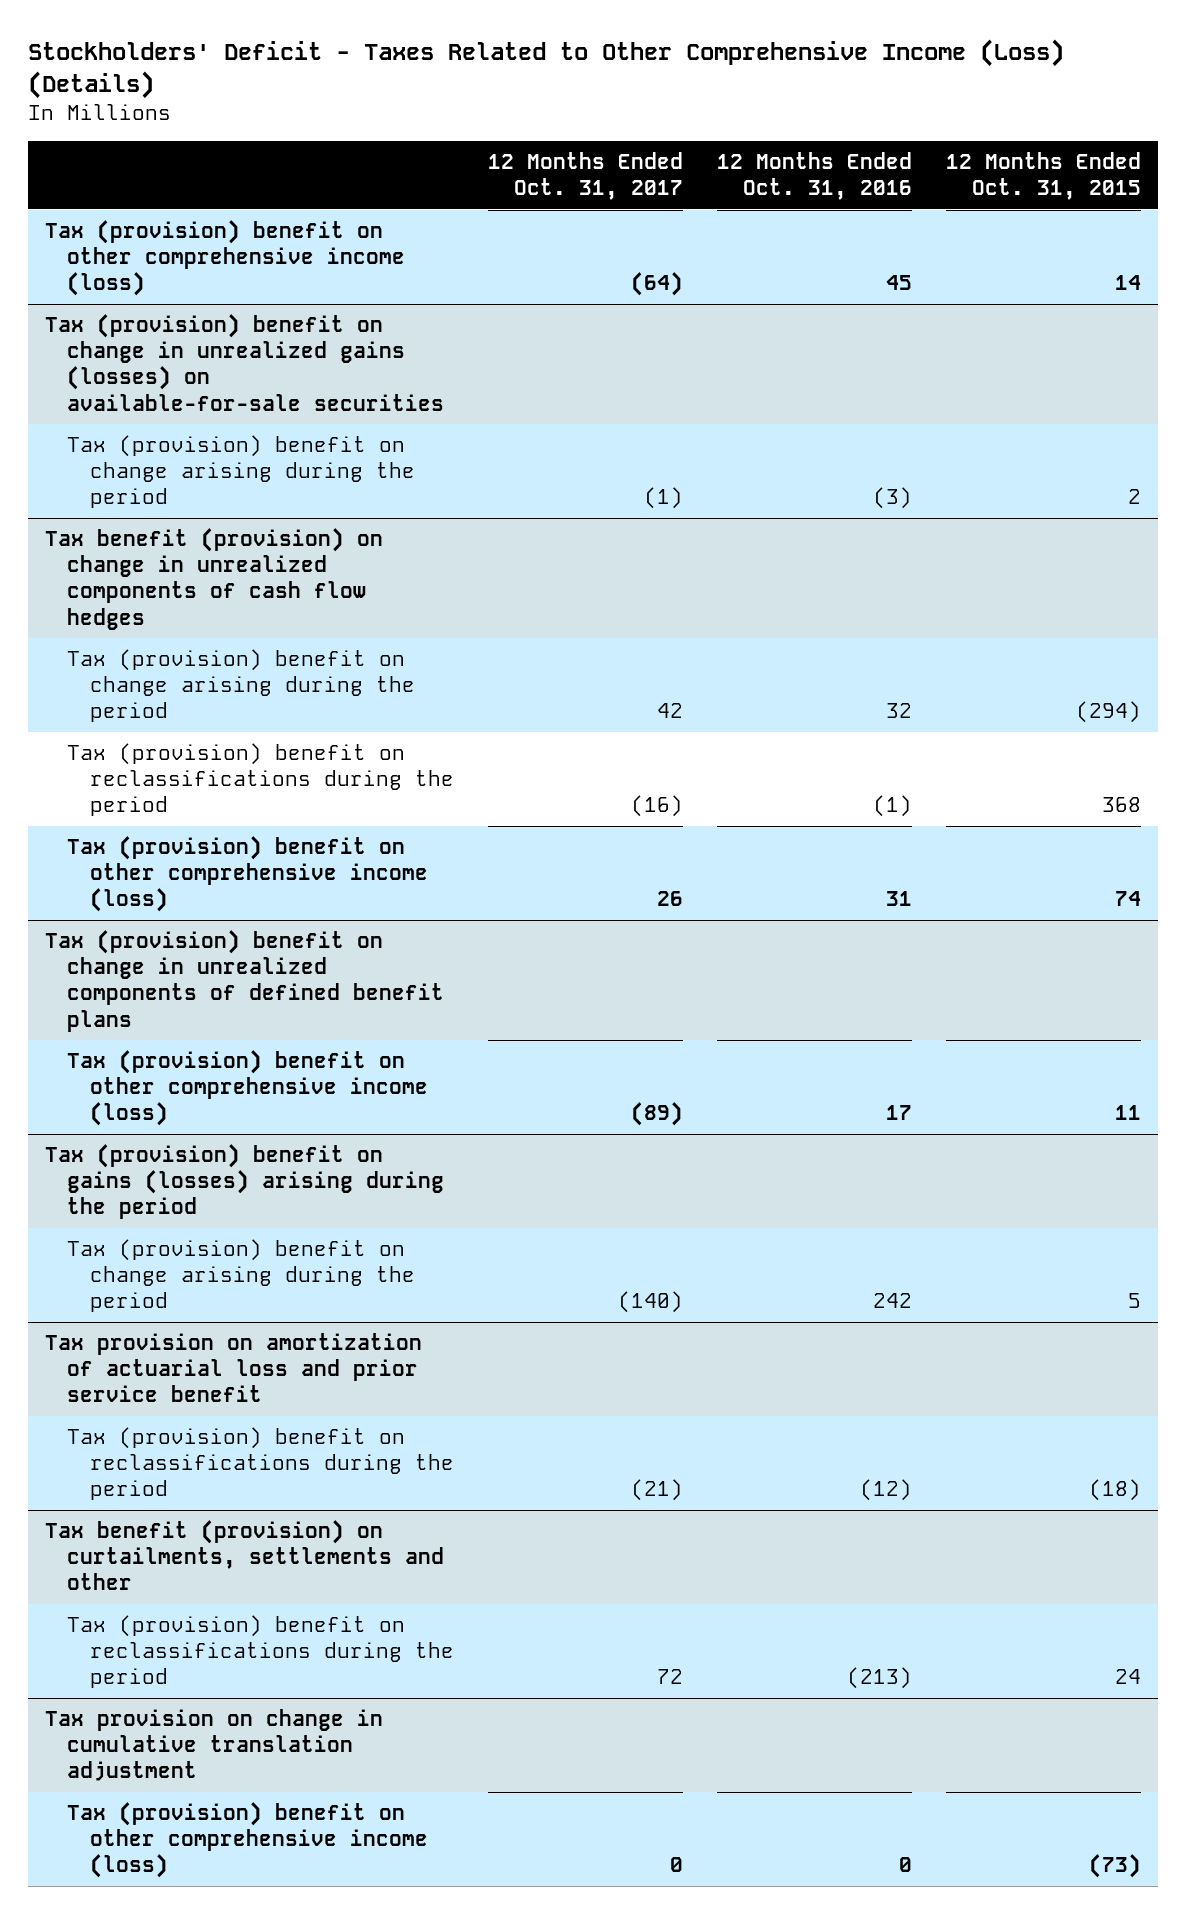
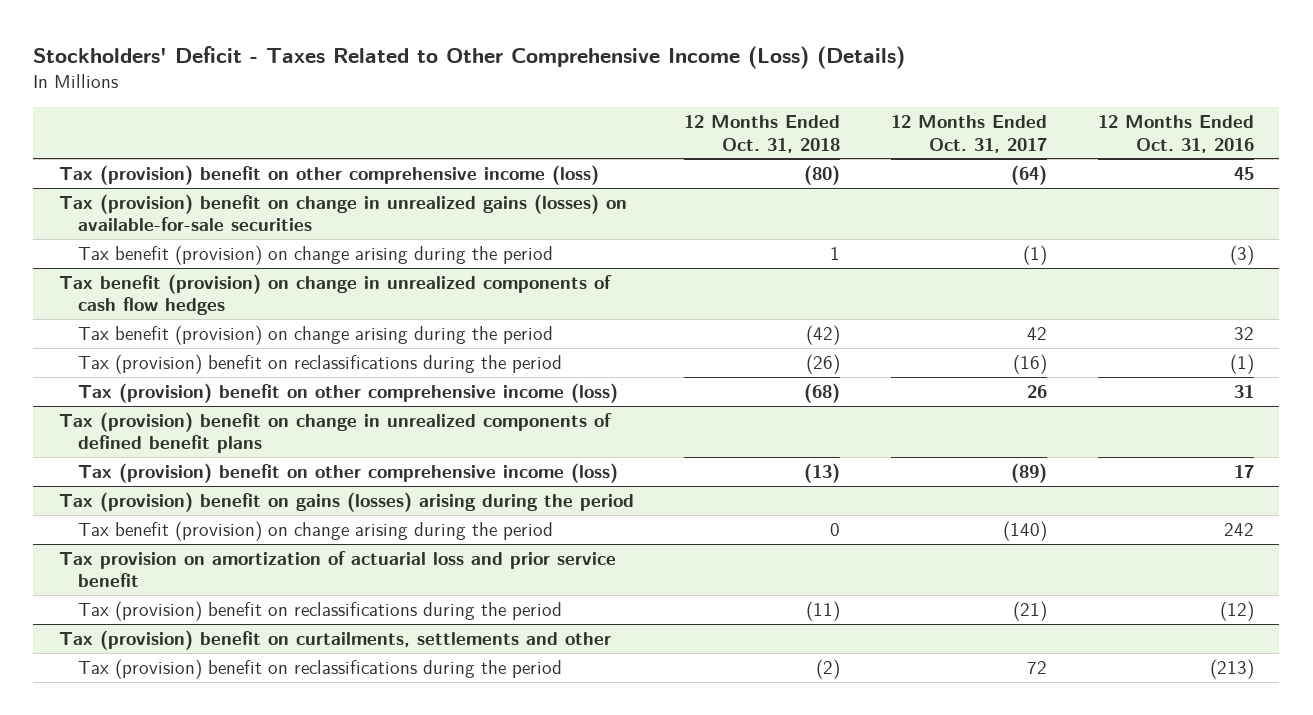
[945,152,1141,201] 12 Months Ended Oct. 31, 2015 -> none
none -> [684,115,841,153] 12 Months Ended Oct. 31, 2018
[67,434,415,509] Tax (provision) benefit on change arising during the period -> [78,244,554,265] Tax benefit (provision) on change arising during the period
[67,648,415,723] Tax (provision) benefit on change arising during the period -> [78,324,554,345] Tax benefit (provision) on change arising during the period
[67,1238,415,1313] Tax (provision) benefit on change arising during the period -> [78,520,554,541] Tax benefit (provision) on change arising during the period
[44,1519,445,1591] Tax benefit (provision) on curtailments, settlements and other -> [58,629,611,650] Tax (provision) benefit on curtailments, settlements and other
[44,1708,383,1782] Tax provision on change in cumulative translation adjustment -> none
[67,1801,428,1879] Tax (provision) benefit on other comprehensive income (loss) -> none

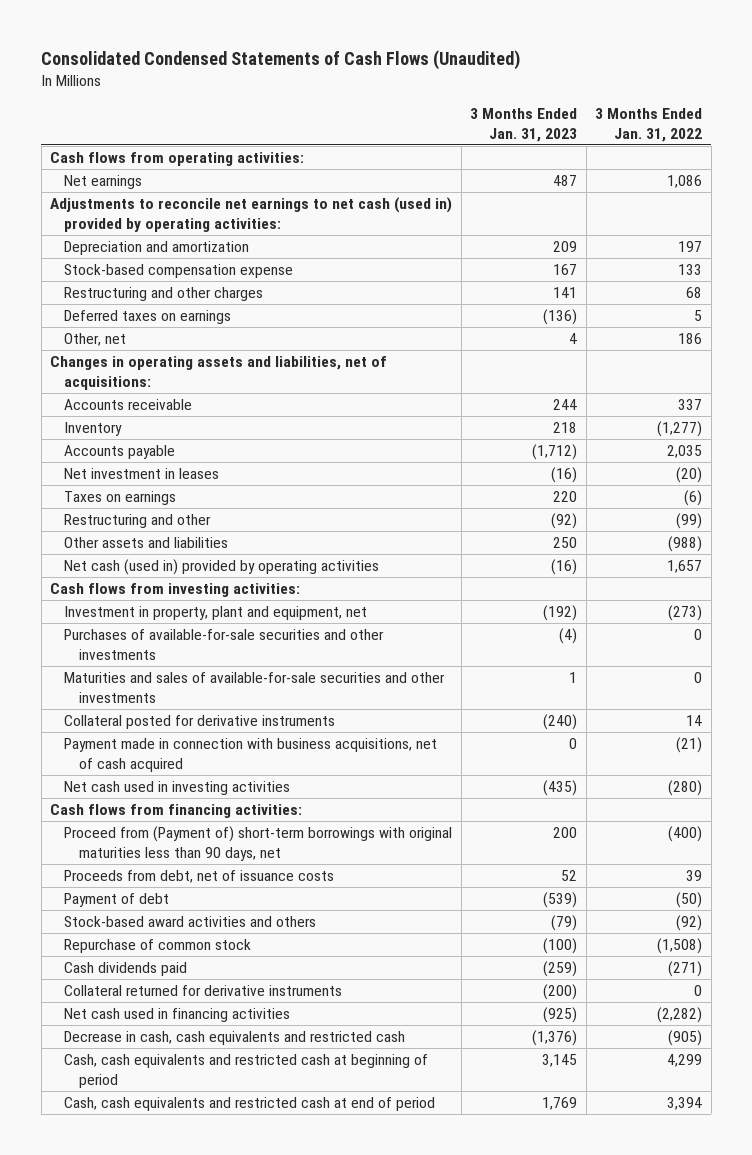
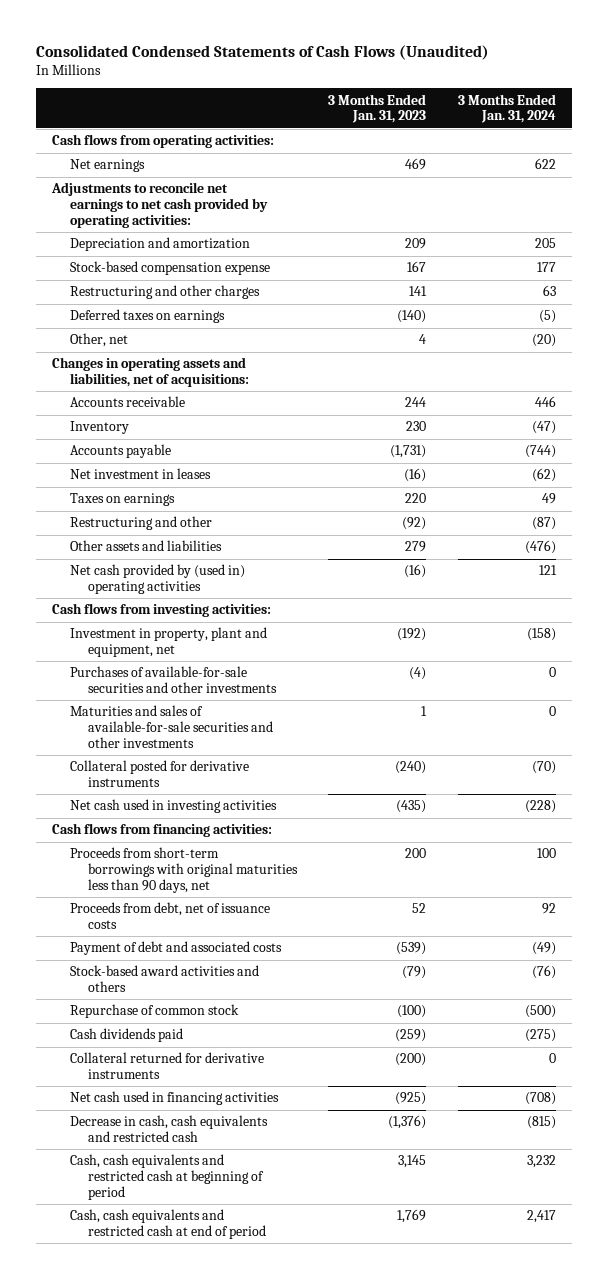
[595,108,703,142] 3 Months Ended Jan. 31, 2022 -> none
none -> [458,93,557,124] 3 Months Ended Jan. 31, 2024
[553,175,578,187] 487 -> [405,158,427,171] 469
[50,197,453,232] Adjustments to reconcile net earnings to net cash (used in) provided by operating activities: -> [50,182,268,228] Adjustments to reconcile net earnings to net cash provided by operating activities:
[543,309,578,326] (136) -> [397,310,427,324] (140)
[553,422,578,434] 218 -> [406,421,427,432] 230
[532,444,578,461] (1,712) -> [390,445,427,459] (1,731)
[553,537,578,549] 250 -> [405,541,427,553] 279
[64,559,380,576] Net cash (used in) provided by operating activities -> [69,564,245,595] Net cash provided by (used in) operating activities
[64,738,438,772] Payment made in connection with business acquisitions, net of cash acquired -> none
[64,826,453,861] Proceed from (Payment of) short-term borrowings with original maturities less than 90 days, net -> [69,847,298,893] Proceeds from short-term borrowings with original maturities less than 90 days, net
[64,893,170,908] Payment of debt -> [69,941,282,956] Payment of debt and associated costs

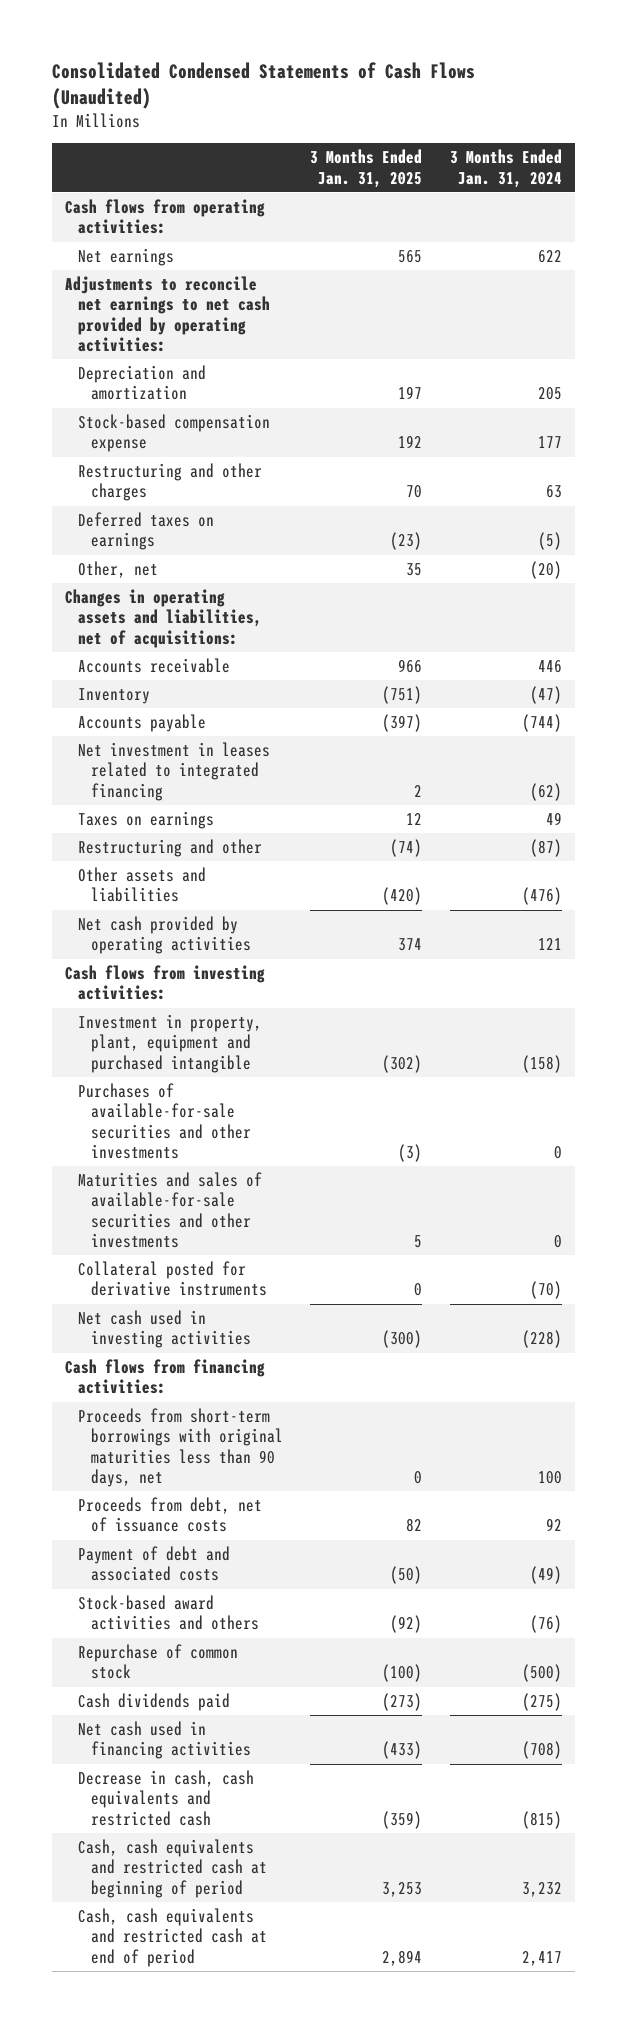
[328,93,427,124] 3 Months Ended Jan. 31, 2023 -> none
none -> [310,149,423,188] 3 Months Ended Jan. 31, 2025
[69,468,211,480] Net investment in leases -> [78,742,271,801] Net investment in leases related to integrated financing
[69,564,245,595] Net cash provided by (used in) operating activities -> [78,916,251,955] Net cash provided by operating activities
[69,627,267,658] Investment in property, plant and equipment, net -> [78,1014,263,1073] Investment in property, plant, equipment and purchased intangible
[69,1052,264,1080] Collateral returned for derivative instruments -> none

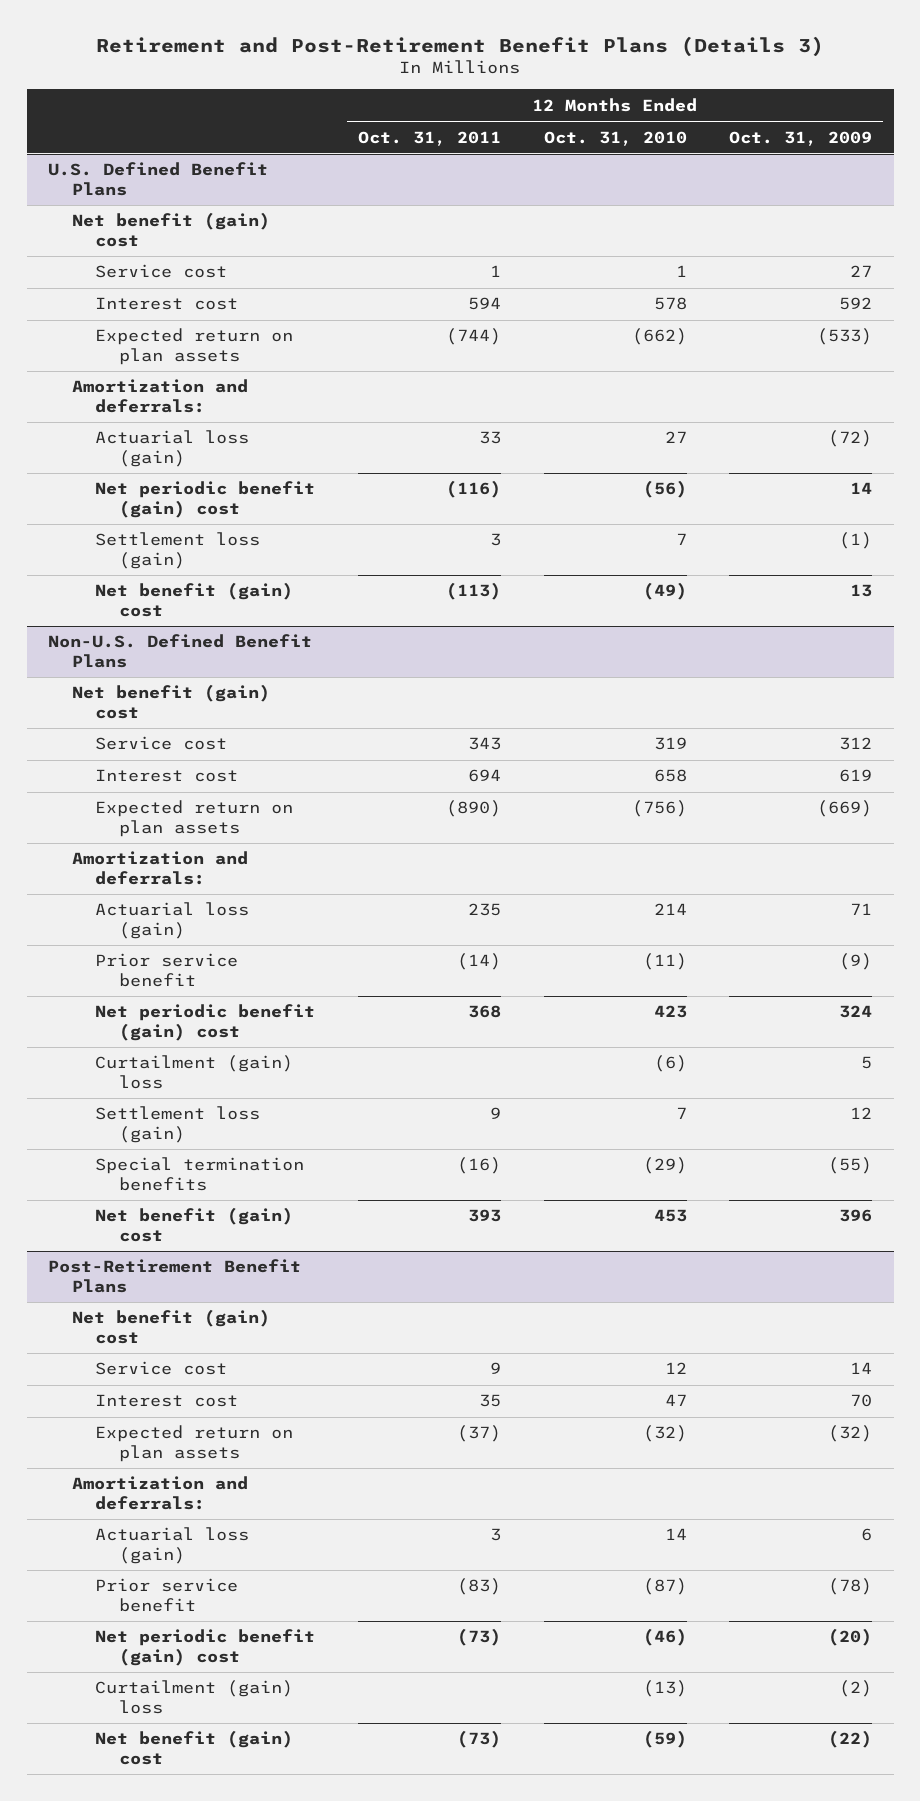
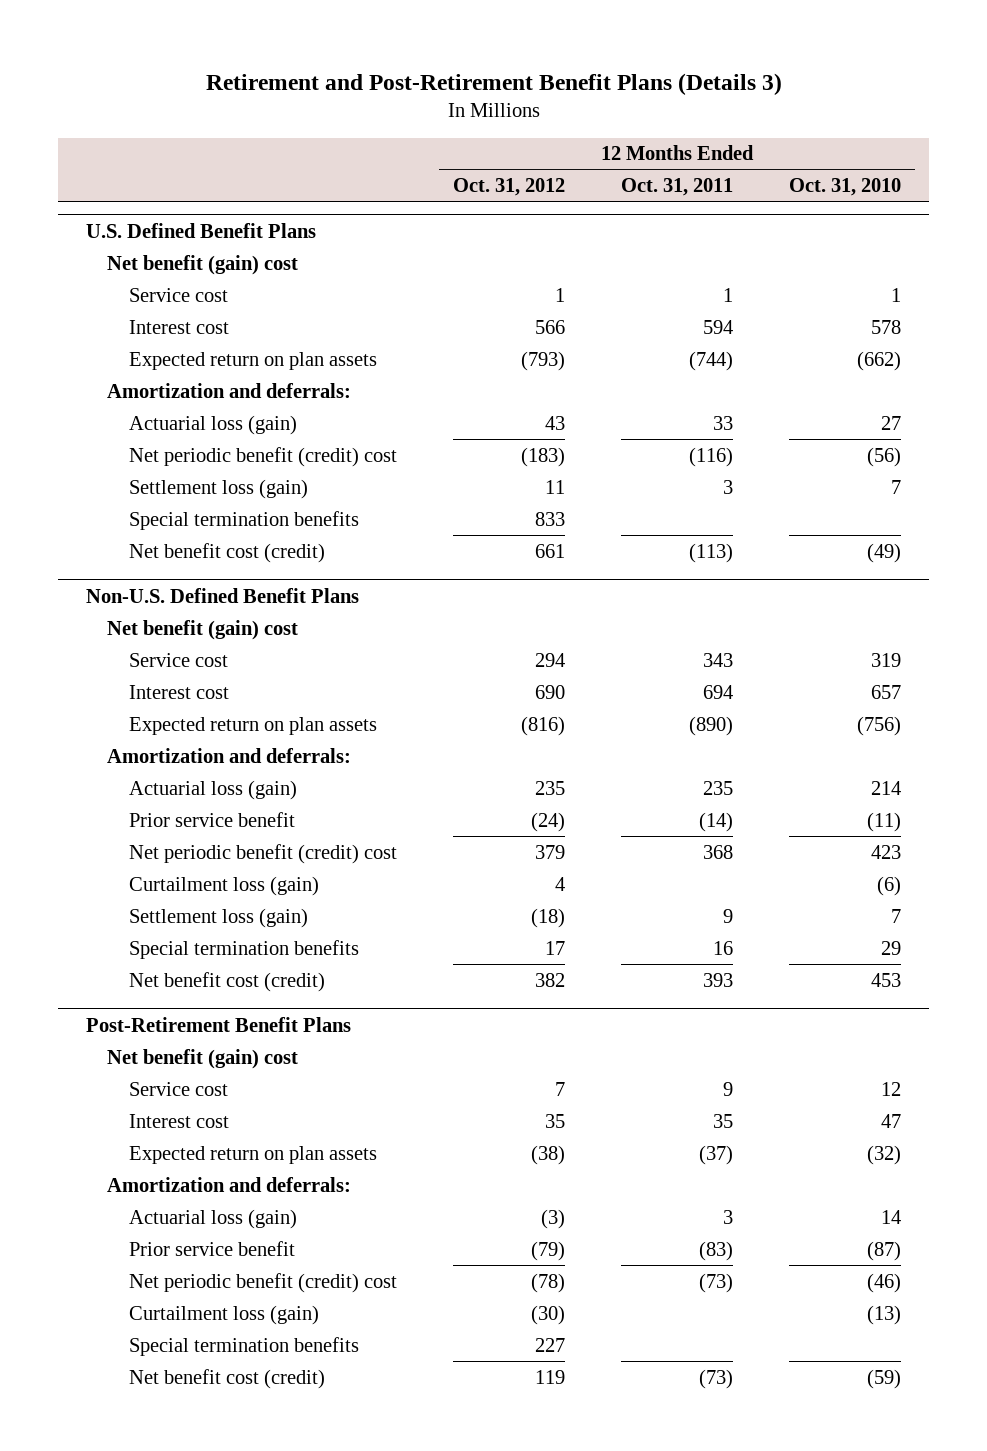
[729,130,873,146] Oct. 31, 2009 -> none
none -> [452,178,565,197] Oct. 31, 2012
[95,481,316,518] Net periodic benefit (gain) cost -> [128,446,397,467] Net periodic benefit (credit) cost
none -> [128,510,359,530] Special termination benefits
[95,582,294,617] Net benefit (gain) cost -> [128,542,325,563] Net benefit cost (credit)
[653,769,687,783] 658 -> [871,684,902,699] 657
[95,1004,316,1041] Net periodic benefit (gain) cost -> [128,843,397,864] Net periodic benefit (credit) cost
[95,1055,294,1089] Curtailment (gain) loss -> [128,875,319,896] Curtailment loss (gain)
[456,1157,501,1175] (16) -> [712,940,733,955] 16
[642,1157,687,1175] (29) -> [881,940,902,955] 29
[95,1207,294,1242] Net benefit (gain) cost -> [128,971,325,992] Net benefit cost (credit)
[95,1629,316,1666] Net periodic benefit (gain) cost -> [128,1272,397,1293] Net periodic benefit (credit) cost
[95,1680,294,1714] Curtailment (gain) loss -> [128,1304,319,1325] Curtailment loss (gain)
none -> [128,1336,359,1356] Special termination benefits
[95,1730,294,1765] Net benefit (gain) cost -> [128,1368,325,1389] Net benefit cost (credit)

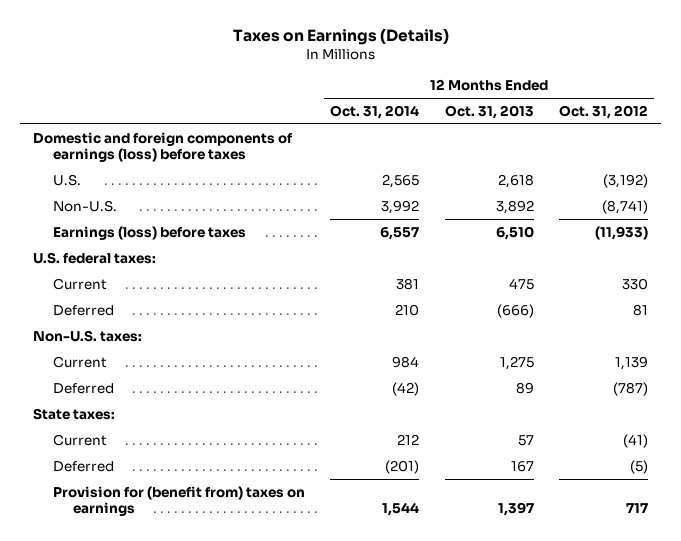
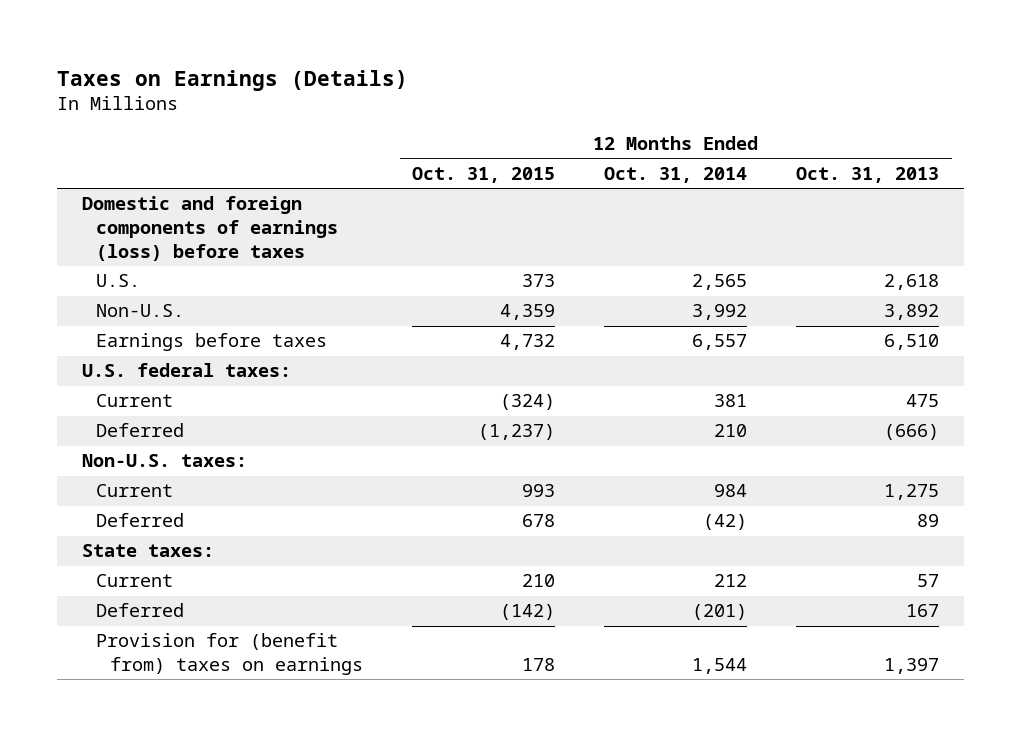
[558,104,648,119] Oct. 31, 2012 -> none
none -> [412,166,556,183] Oct. 31, 2015
[52,225,246,240] Earnings (loss) before taxes -> [96,333,328,352] Earnings before taxes

